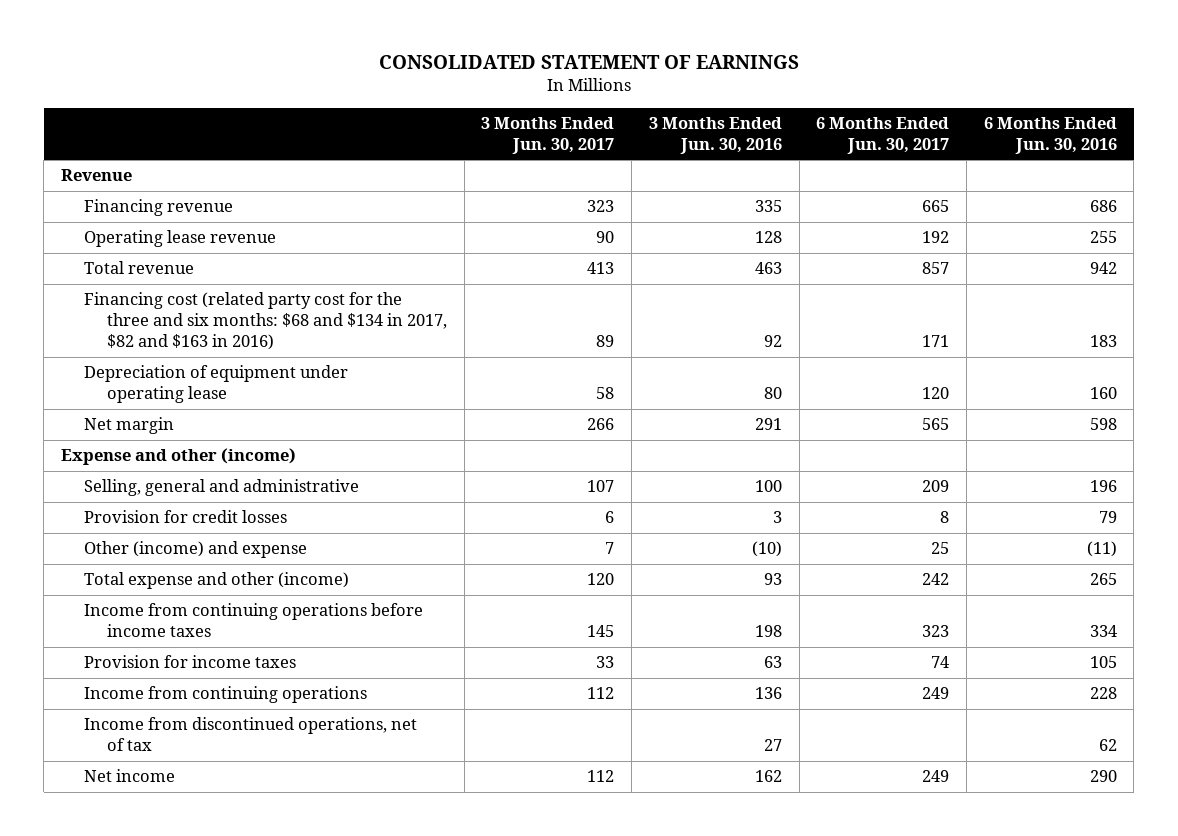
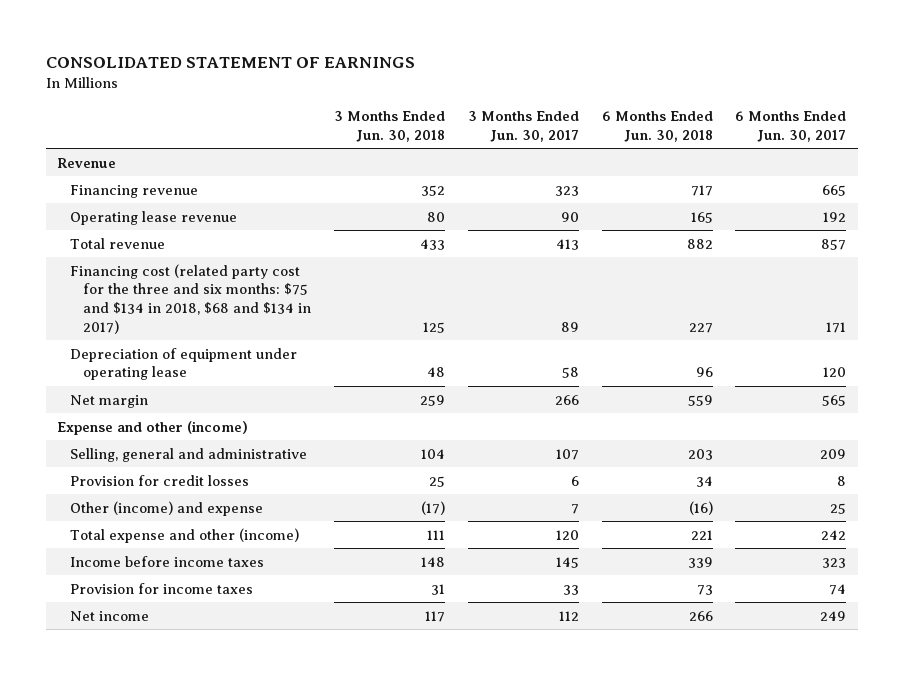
[648,116,782,155] 3 Months Ended Jun. 30, 2016 -> none
[983,116,1117,155] 6 Months Ended Jun. 30, 2016 -> none
none -> [334,110,446,142] 3 Months Ended Jun. 30, 2018
none -> [601,110,713,142] 6 Months Ended Jun. 30, 2018
[84,292,447,351] Financing cost (related party cost for the three and six months: $68 and $134 in 2017, $82 and $163 in 2016) -> [70,263,312,334] Financing cost (related party cost for the three and six months: $75 and $134 in 2018, $68 and $134 in 2017)
[84,603,424,638] Income from continuing operations before income taxes -> [70,555,265,567] Income before income taxes
[84,686,368,704] Income from continuing operations -> none
[84,717,418,752] Income from discontinued operations, net of tax -> none

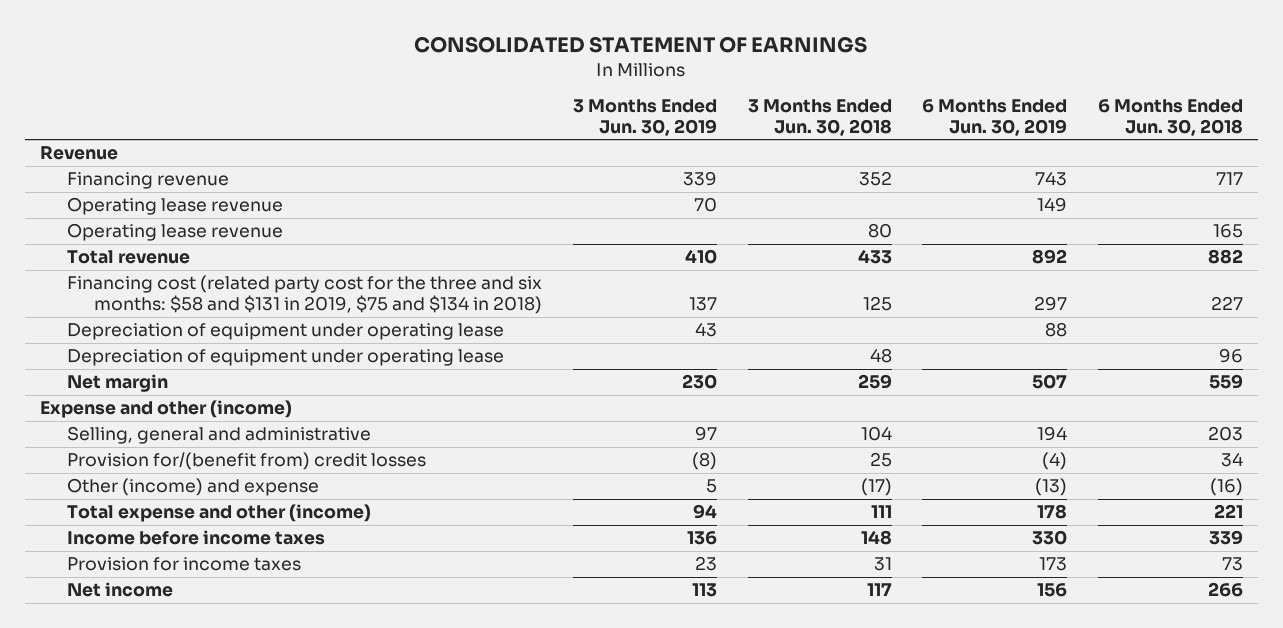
[467,110,579,142] 3 Months Ended Jun. 30, 2017 -> none
[735,110,847,142] 6 Months Ended Jun. 30, 2017 -> none
none -> [572,99,717,136] 3 Months Ended Jun. 30, 2019
none -> [922,99,1068,136] 6 Months Ended Jun. 30, 2019
none -> [67,197,284,216] Operating lease revenue
[70,263,312,334] Financing cost (related party cost for the three and six months: $75 and $134 in 2018, $68 and $134 in 2017) -> [67,275,543,314] Financing cost (related party cost for the three and six months: $58 and $131 in 2019, $75 and $134 in 2018)
none -> [67,323,505,341] Depreciation of equipment under operating lease
[70,474,250,486] Provision for credit losses -> [67,452,427,471] Provision for/(benefit from) credit losses

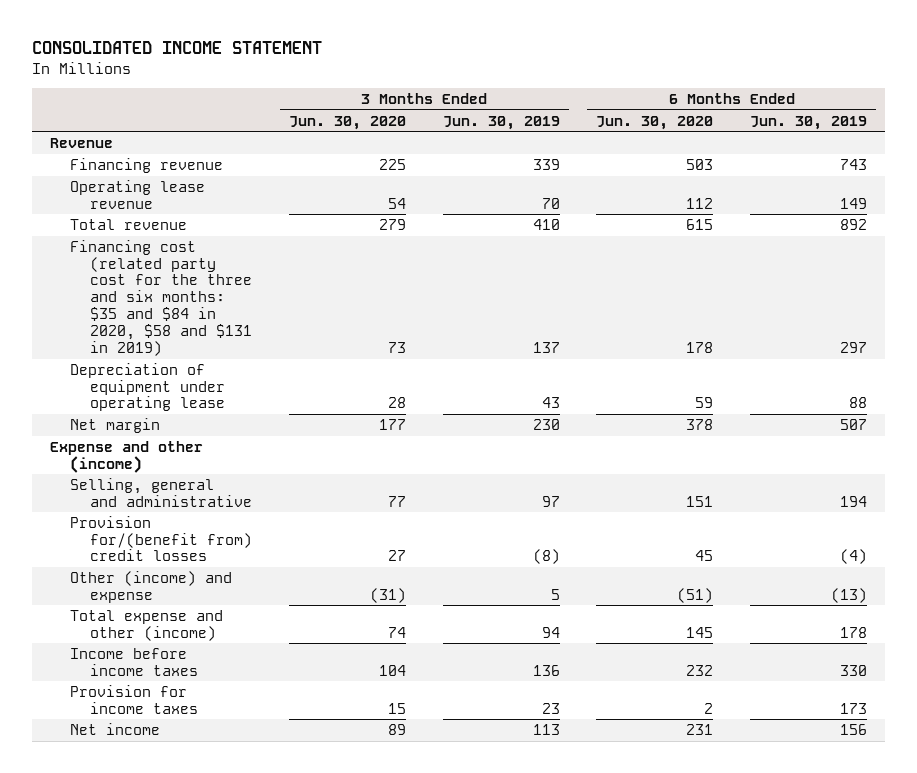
[414,36,868,54] CONSOLIDATED STATEMENT OF EARNINGS -> [31,41,322,55] CONSOLIDATED INCOME STATEMENT
[747,99,892,136] 3 Months Ended Jun. 30, 2018 -> none
[1097,99,1243,136] 6 Months Ended Jun. 30, 2018 -> none
none -> [289,115,407,130] Jun. 30, 2020
none -> [596,115,714,130] Jun. 30, 2020
[67,223,284,242] Operating lease revenue -> none
[67,275,543,314] Financing cost (related party cost for the three and six months: $58 and $131 in 2019, $75 and $134 in 2018) -> [70,239,253,356] Financing cost (related party cost for the three and six months: $35 and $84 in 2020, $58 and $131 in 2019)
[67,349,505,367] Depreciation of equipment under operating lease -> none

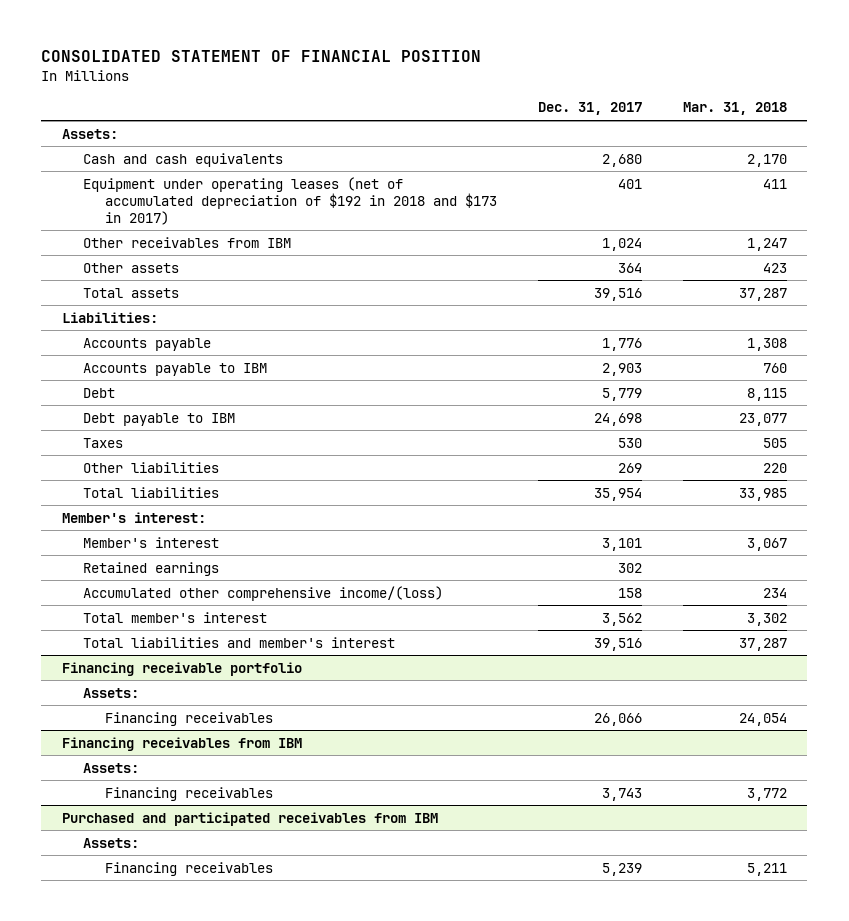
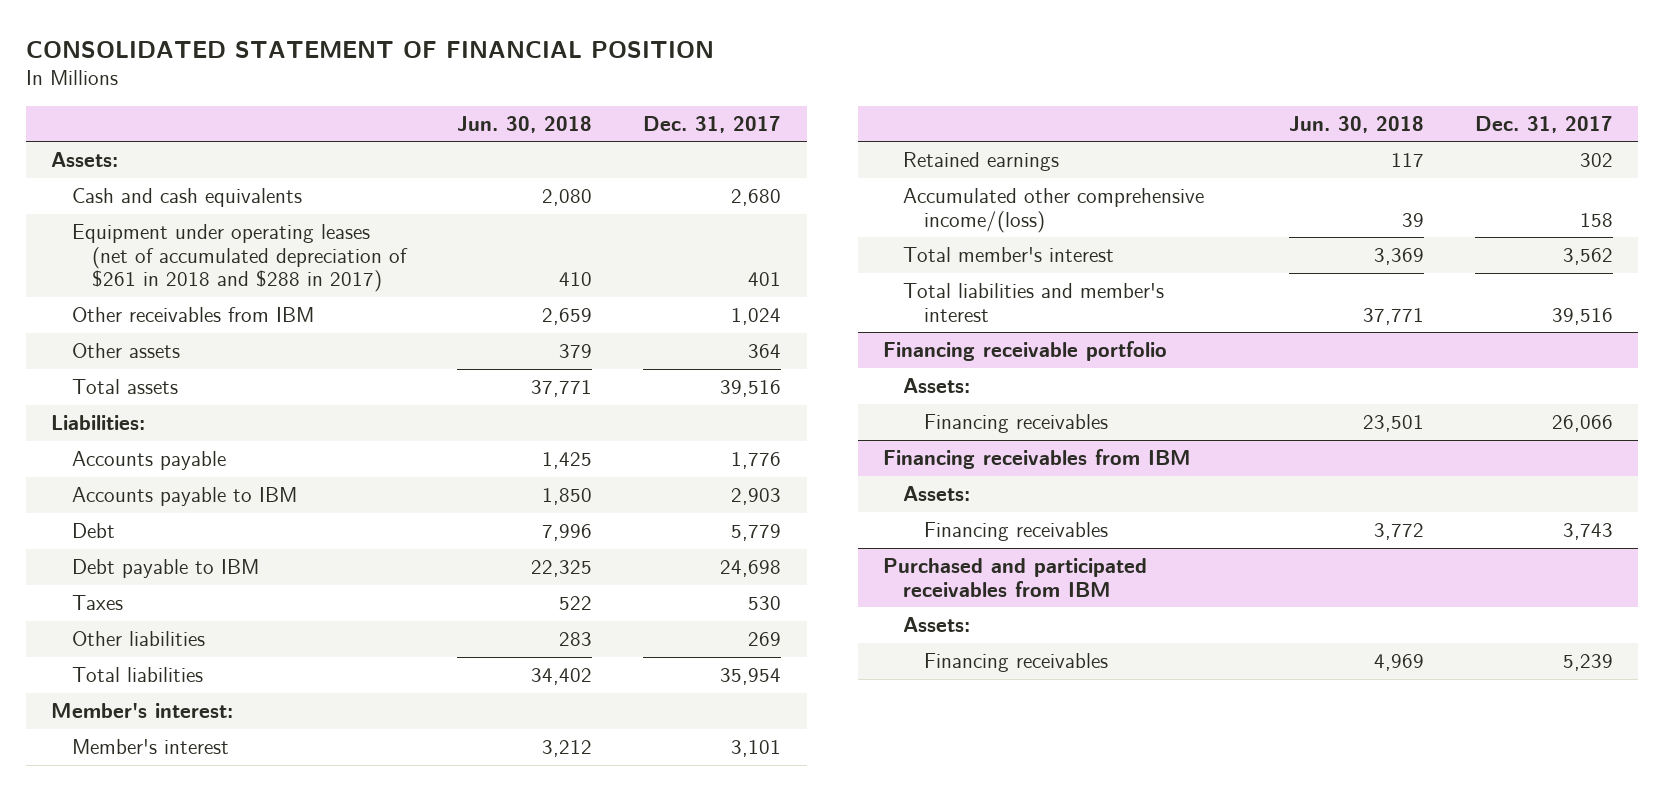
[682,102,787,116] Mar. 31, 2018 -> none
none -> [457,115,593,133] Jun. 30, 2018
[83,176,498,225] Equipment under operating leases (net of accumulated depreciation of $192 in 2018 and $173 in 2017) -> [71,223,409,293] Equipment under operating leases (net of accumulated depreciation of $261 in 2018 and $288 in 2017)

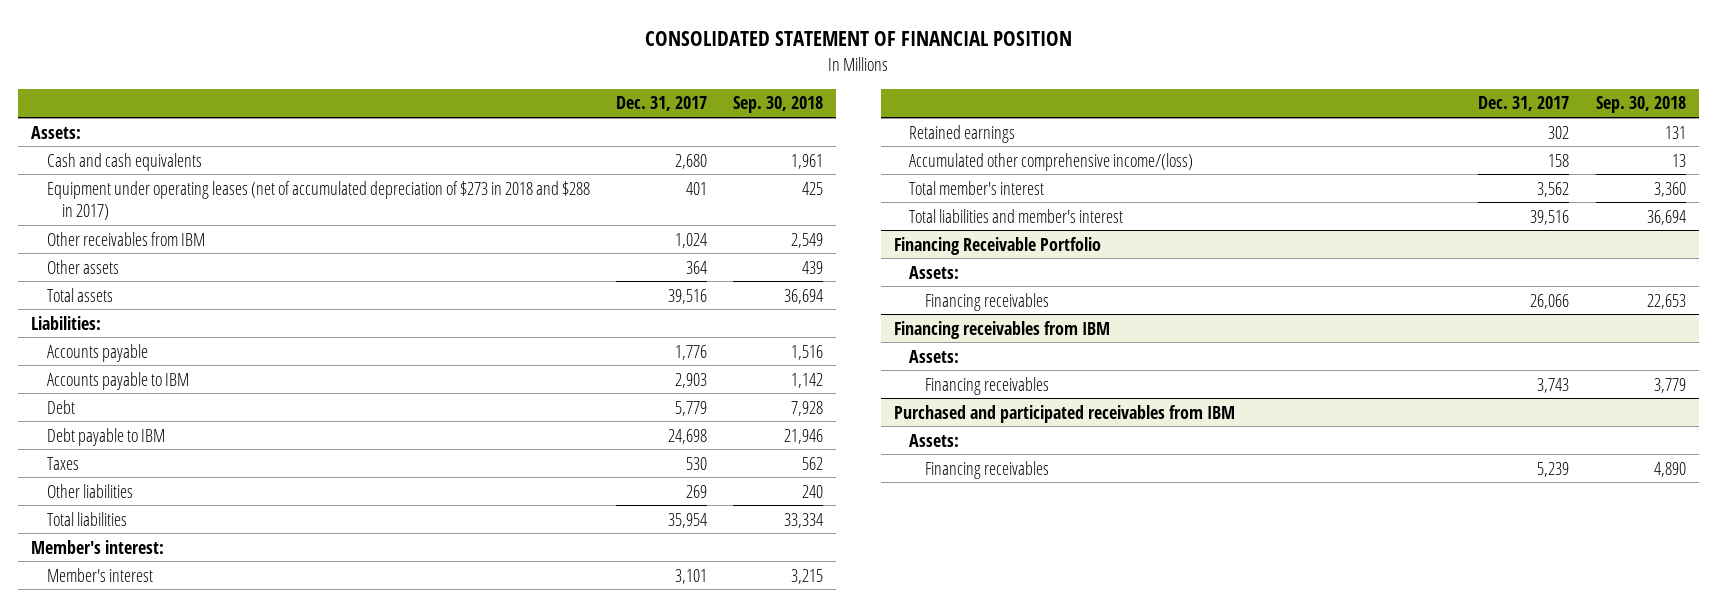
[457,115,593,133] Jun. 30, 2018 -> none
none -> [732,96,823,114] Sep. 30, 2018
[71,223,409,293] Equipment under operating leases (net of accumulated depreciation of $261 in 2018 and $288 in 2017) -> [46,180,590,221] Equipment under operating leases (net of accumulated depreciation of $273 in 2018 and $288 in 2017)
[882,340,1167,361] Financing receivable portfolio -> [894,236,1102,255] Financing Receivable Portfolio

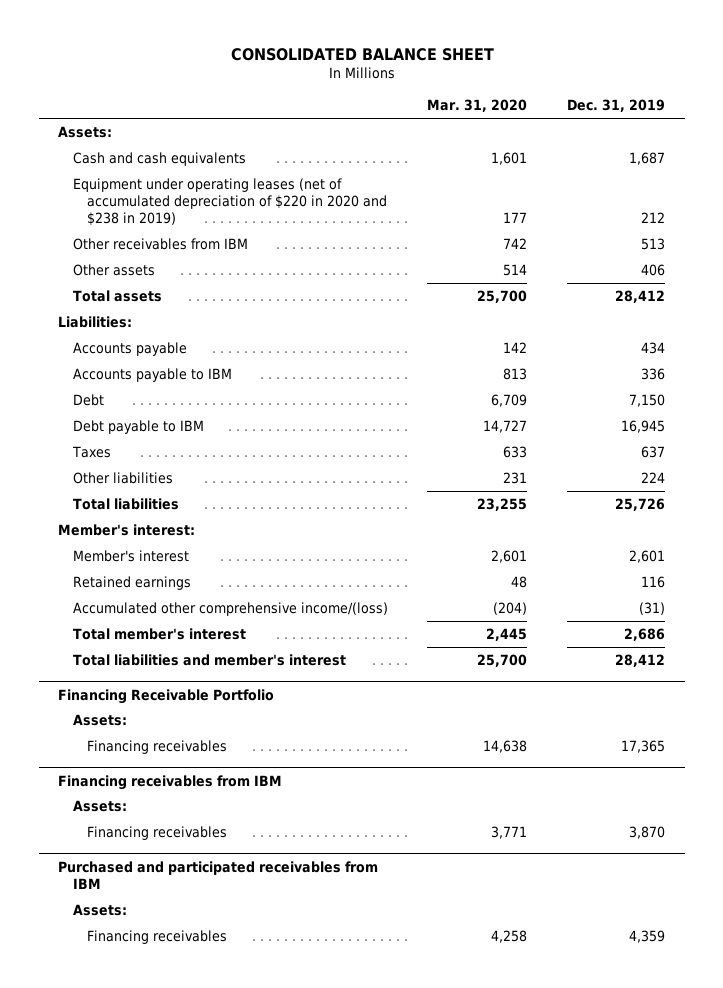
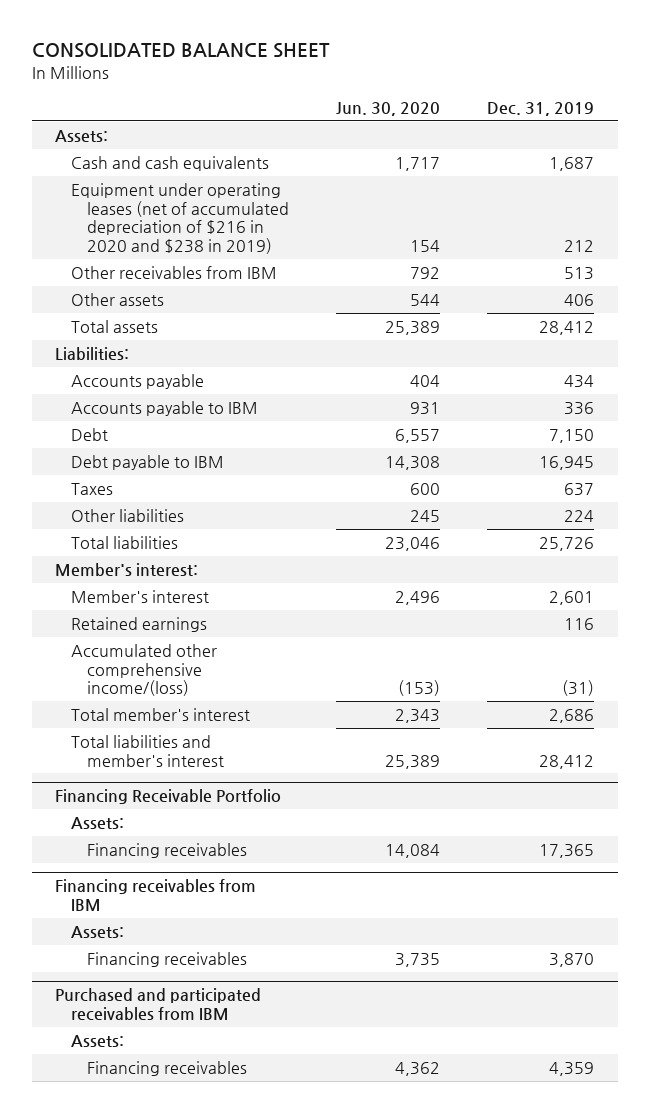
[427,99,528,113] Mar. 31, 2020 -> none
none -> [336,101,441,116] Jun. 30, 2020
[72,177,388,227] Equipment under operating leases (net of accumulated depreciation of $220 in 2020 and $238 in 2019) -> [71,183,290,254] Equipment under operating leases (net of accumulated depreciation of $216 in 2020 and $238 in 2019)

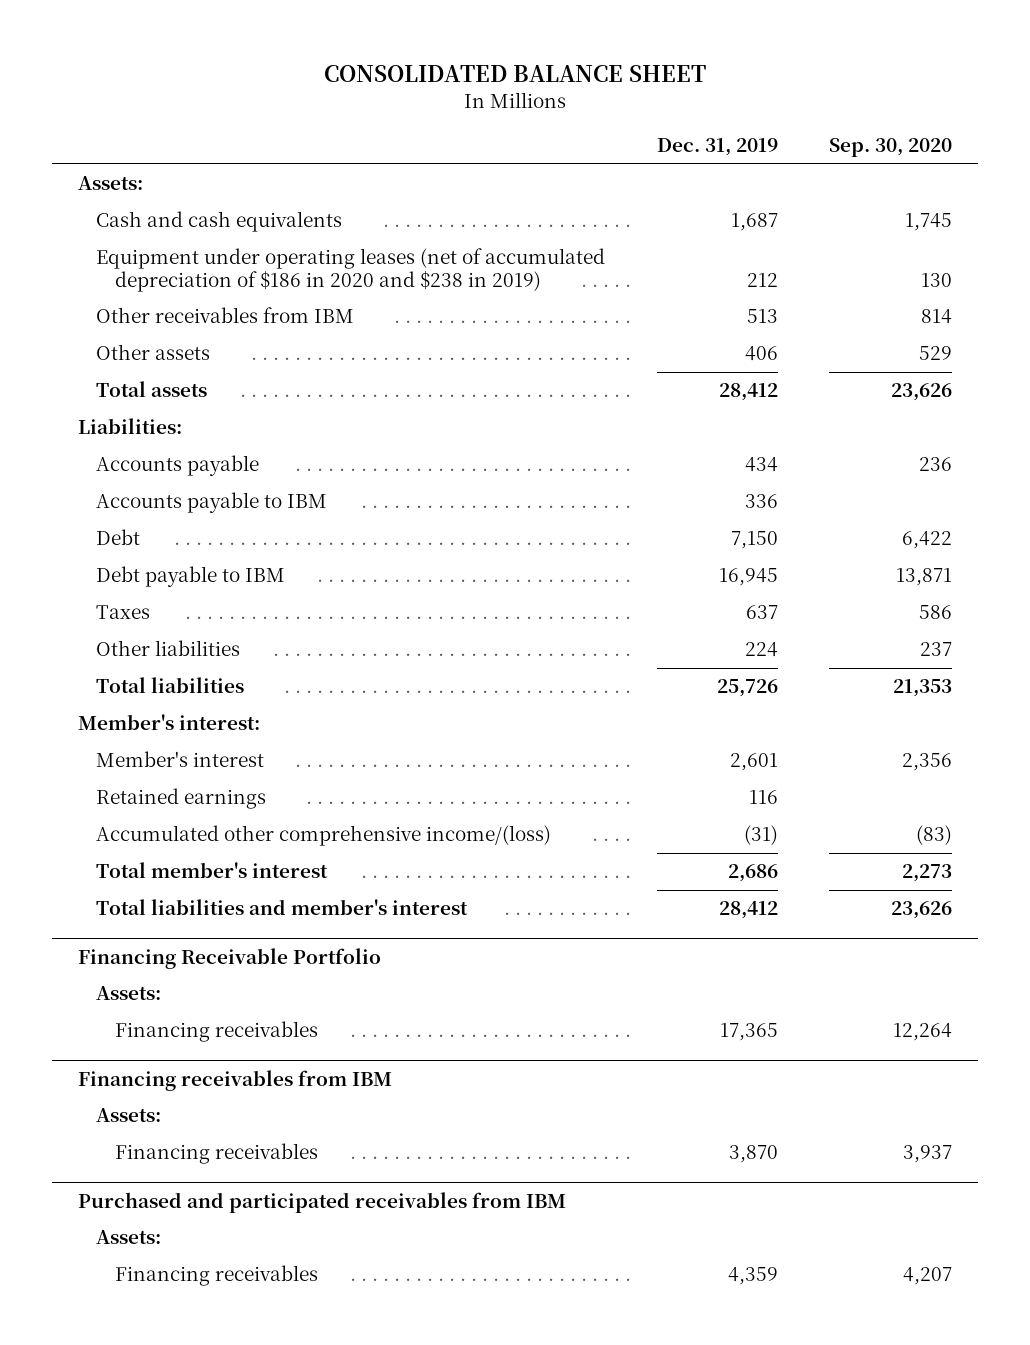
[336,101,441,116] Jun. 30, 2020 -> none
none -> [829,138,953,158] Sep. 30, 2020
[71,183,290,254] Equipment under operating leases (net of accumulated depreciation of $216 in 2020 and $238 in 2019) -> [96,248,606,293] Equipment under operating leases (net of accumulated depreciation of $186 in 2020 and $238 in 2019)

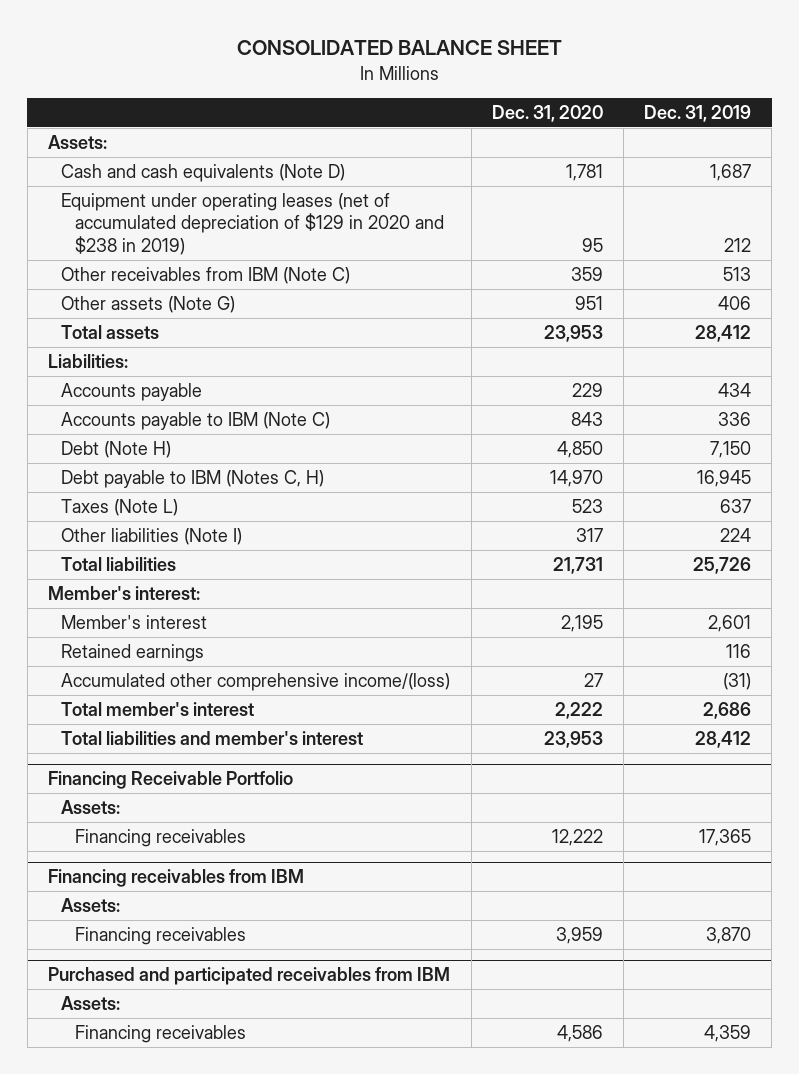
[829,138,953,158] Sep. 30, 2020 -> none
none -> [491,104,603,122] Dec. 31, 2020
[96,211,343,233] Cash and cash equivalents -> [61,164,346,183] Cash and cash equivalents (Note D)
[96,248,606,293] Equipment under operating leases (net of accumulated depreciation of $186 in 2020 and $238 in 2019) -> [61,193,444,255] Equipment under operating leases (net of accumulated depreciation of $129 in 2020 and $238 in 2019)
[96,307,355,324] Other receivables from IBM -> [61,267,351,285] Other receivables from IBM (Note C)
[96,344,211,361] Other assets -> [61,296,236,314] Other assets (Note G)
[96,492,328,514] Accounts payable to IBM -> [61,412,331,431] Accounts payable to IBM (Note C)
[96,529,141,546] Debt -> [61,441,172,459] Debt (Note H)
[96,566,286,588] Debt payable to IBM -> [61,470,325,489] Debt payable to IBM (Notes C, H)
[96,605,151,620] Taxes -> [61,499,179,517] Taxes (Note L)
[96,640,241,657] Other liabilities -> [61,528,243,546] Other liabilities (Note I)

